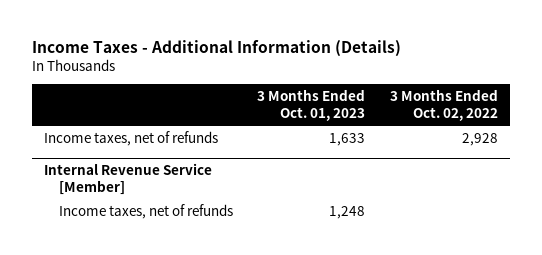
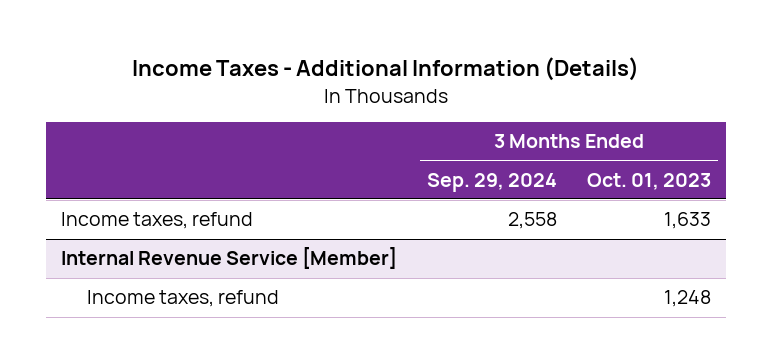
[389,89,498,122] 3 Months Ended Oct. 02, 2022 -> none
none -> [426,172,557,192] Sep. 29, 2024
[44,130,219,146] Income taxes, net of refunds -> [61,212,254,230] Income taxes, refund
[58,203,233,219] Income taxes, net of refunds -> [87,290,280,308] Income taxes, refund

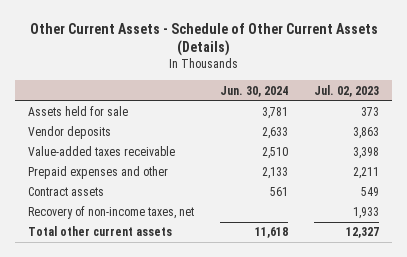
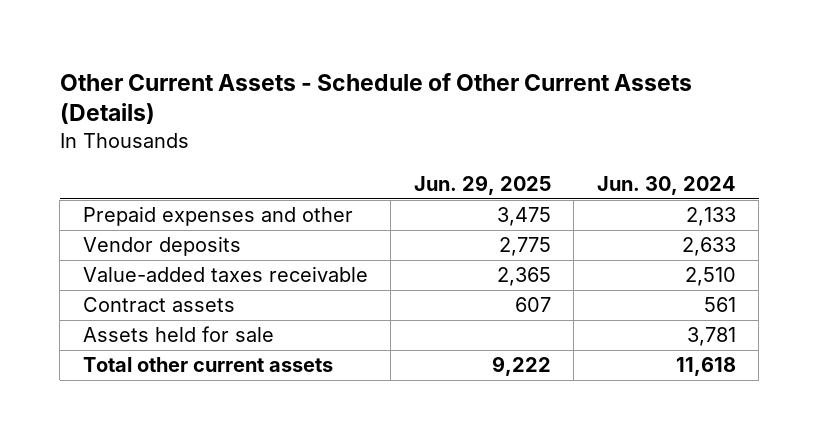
[314,84,380,97] Jul. 02, 2023 -> none
none -> [413,174,551,195] Jun. 29, 2025
[27,166,168,180] Prepaid expenses and other -> [82,206,353,227] Prepaid expenses and other
[27,206,194,220] Recovery of non-income taxes, net -> none
[27,106,128,117] Assets held for sale -> [82,326,274,343] Assets held for sale

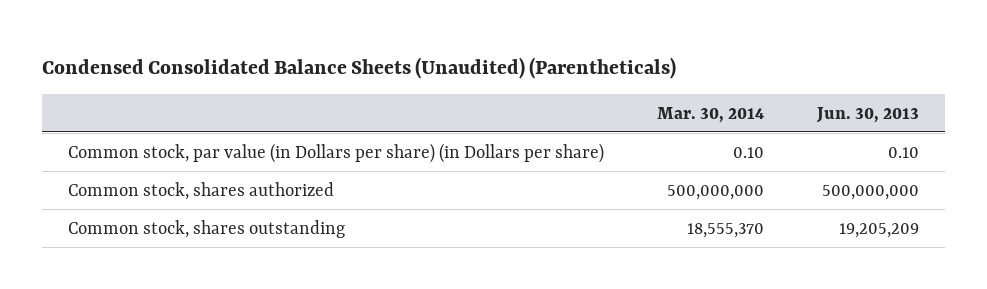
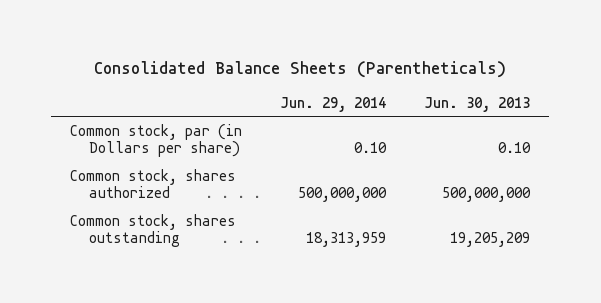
[42,56,677,79] Condensed Consolidated Balance Sheets (Unaudited) (Parentheticals) -> [94,61,507,79] Consolidated Balance Sheets (Parentheticals)
[657,106,765,123] Mar. 30, 2014 -> none
none -> [280,96,387,112] Jun. 29, 2014
[68,142,605,163] Common stock, par value (in Dollars per share) (in Dollars per share) -> [70,123,243,158] Common stock, par (in Dollars per share)

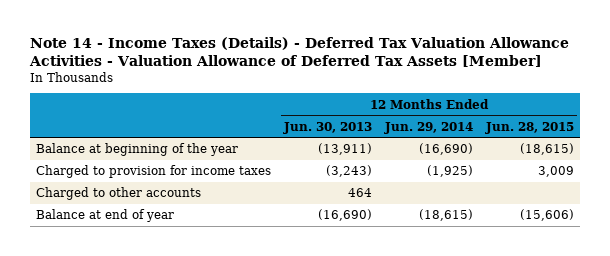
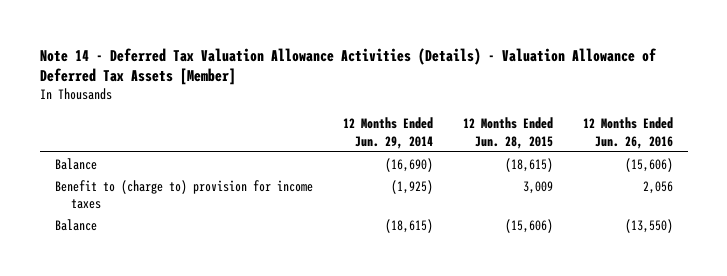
[28,36,569,67] Note 14 - Income Taxes (Details) - Deferred Tax Valuation Allowance Activities - Valuation Allowance of Deferred Tax Assets [Member] -> [39,47,657,86] Note 14 - Deferred Tax Valuation Allowance Activities (Details) - Valuation Allowance of Deferred Tax Assets [Member]
[283,121,373,134] Jun. 30, 2013 -> none
none -> [582,117,673,149] 12 Months Ended Jun. 26, 2016
[36,187,202,201] Charged to other accounts -> none
[36,143,239,157] Balance at beginning of the year -> [54,157,97,170] Balance
[36,165,272,179] Charged to provision for income taxes -> [54,179,313,209] Benefit to (charge to) provision for income taxes
[36,209,175,223] Balance at end of year -> [54,218,97,231] Balance

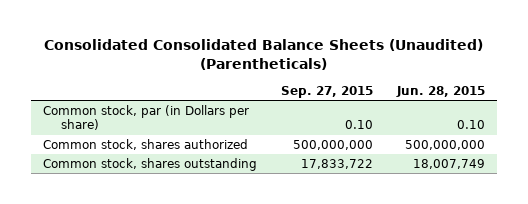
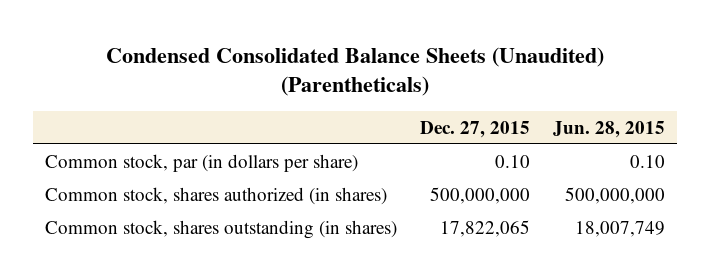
[43,38,483,70] Consolidated Consolidated Balance Sheets (Unaudited) (Parentheticals) -> [105,46,604,97] Condensed Consolidated Balance Sheets (Unaudited) (Parentheticals)
[280,85,373,98] Sep. 27, 2015 -> none
none -> [419,120,530,138] Dec. 27, 2015
[42,105,249,131] Common stock, par (in Dollars per share) -> [44,153,358,172] Common stock, par (in dollars per share)
[42,139,248,151] Common stock, shares authorized -> [44,186,387,205] Common stock, shares authorized (in shares)
[42,158,257,172] Common stock, shares outstanding -> [44,219,397,239] Common stock, shares outstanding (in shares)

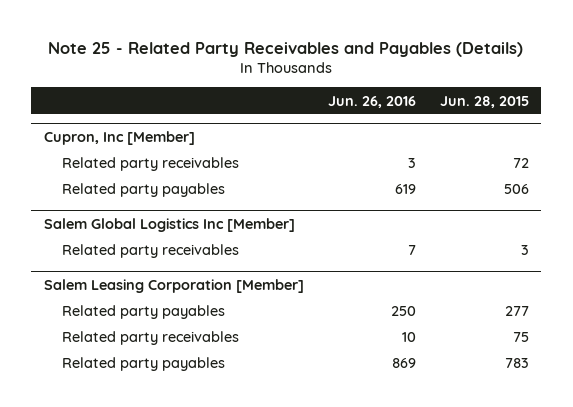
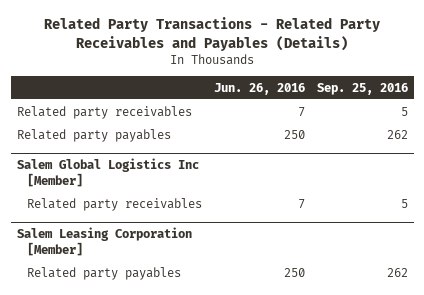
[48,41,524,57] Note 25 - Related Party Receivables and Payables (Details) -> [44,17,381,51] Related Party Transactions - Related Party Receivables and Payables (Details)
[439,95,529,108] Jun. 28, 2015 -> none
none -> [316,82,408,95] Sep. 25, 2016
[43,130,195,145] Cupron, Inc [Member] -> none
[407,158,416,169] 3 -> [297,106,305,117] 7
[394,184,416,195] 619 -> [283,129,305,139] 250
[62,331,240,346] Related party receivables -> none
[62,357,226,372] Related party payables -> none

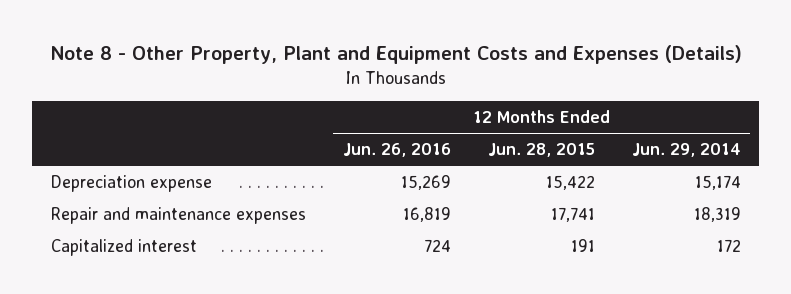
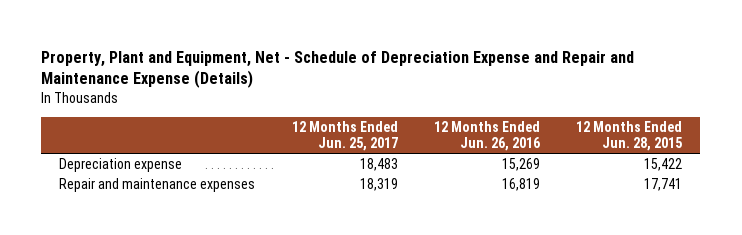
[49,44,742,64] Note 8 - Other Property, Plant and Equipment Costs and Expenses (Details) -> [41,50,635,89] Property, Plant and Equipment, Net - Schedule of Depreciation Expense and Repair and Maintenance Expense (Details)
[631,143,741,158] Jun. 29, 2014 -> none
none -> [291,120,398,152] 12 Months Ended Jun. 25, 2017
[50,239,197,257] Capitalized interest -> none

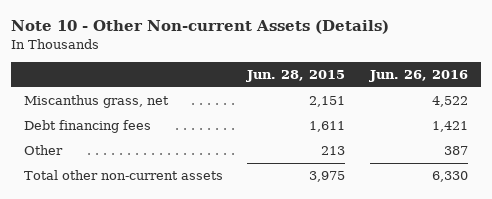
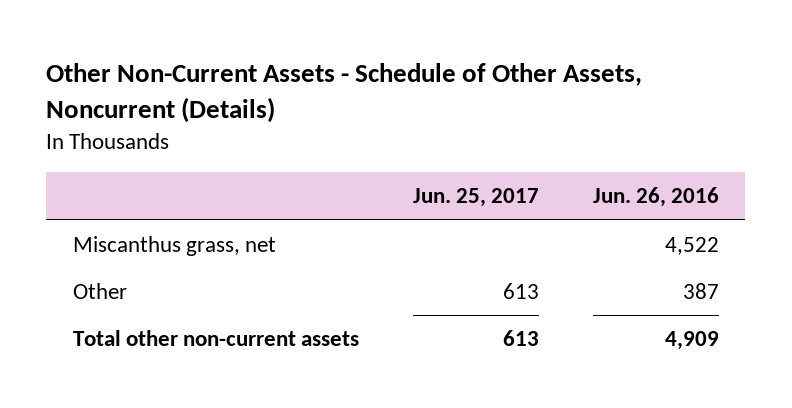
[11,20,390,35] Note 10 - Other Non-current Assets (Details) -> [46,63,643,123] Other Non-Current Assets - Schedule of Other Assets, Noncurrent (Details)
[246,69,346,82] Jun. 28, 2015 -> none
none -> [412,188,539,208] Jun. 25, 2017
[23,120,151,134] Debt financing fees -> none
[432,171,469,183] 6,330 -> [664,331,719,351] 4,909

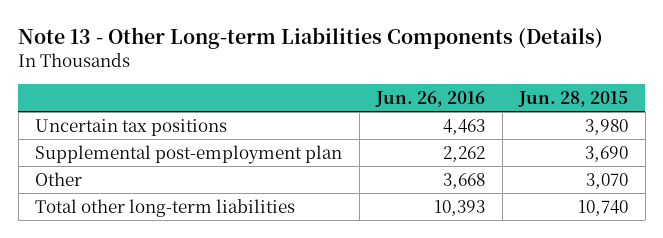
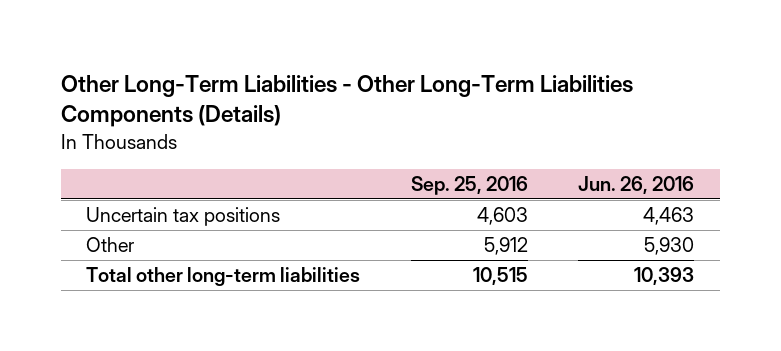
[18,27,604,50] Note 13 - Other Long-term Liabilities Components (Details) -> [61,74,634,128] Other Long-Term Liabilities - Other Long-Term Liabilities Components (Details)
[518,90,629,107] Jun. 28, 2015 -> none
none -> [410,175,528,195] Sep. 25, 2016
[35,144,343,164] Supplemental post-employment plan -> none
[443,172,486,189] 3,668 -> [644,237,695,256] 5,930

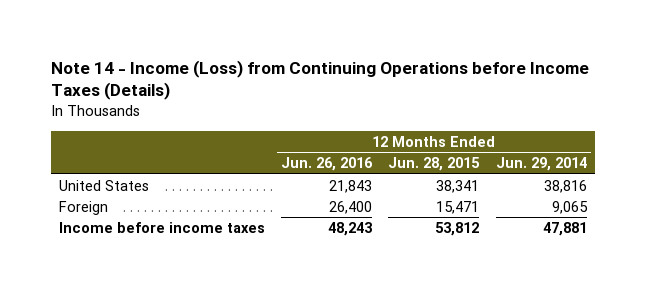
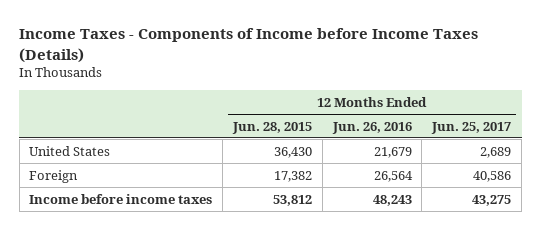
[50,59,589,101] Note 14 - Income (Loss) from Continuing Operations before Income Taxes (Details) -> [19,28,479,63] Income Taxes - Components of Income before Income Taxes (Details)
[495,157,587,172] Jun. 29, 2014 -> none
none -> [431,121,512,134] Jun. 25, 2017
[329,179,373,193] 21,843 -> [373,146,412,158] 21,679
[436,179,480,193] 38,341 -> [274,146,313,158] 36,430
[329,200,373,214] 26,400 -> [373,170,413,182] 26,564
[436,200,480,214] 15,471 -> [274,170,313,182] 17,382

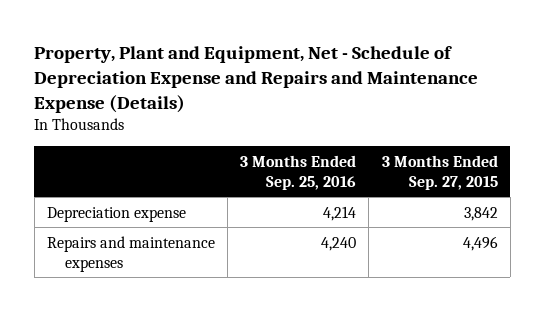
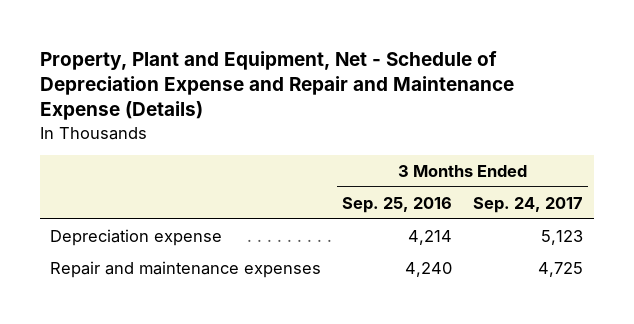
[34,46,479,113] Property, Plant and Equipment, Net - Schedule of Depreciation Expense and Repairs and Maintenance Expense (Details) -> [40,50,515,121] Property, Plant and Equipment, Net - Schedule of Depreciation Expense and Repair and Maintenance Expense (Details)
[381,154,498,190] 3 Months Ended Sep. 27, 2015 -> none
none -> [473,196,584,213] Sep. 24, 2017
[47,235,216,272] Repairs and maintenance expenses -> [50,260,322,278] Repair and maintenance expenses

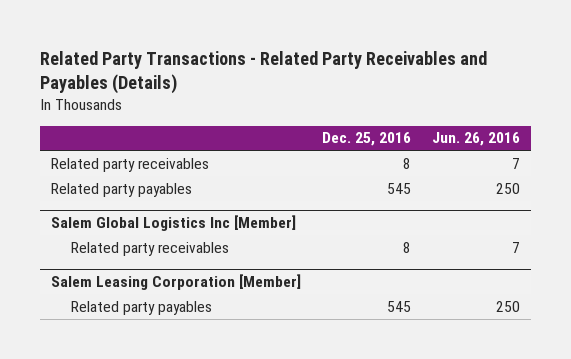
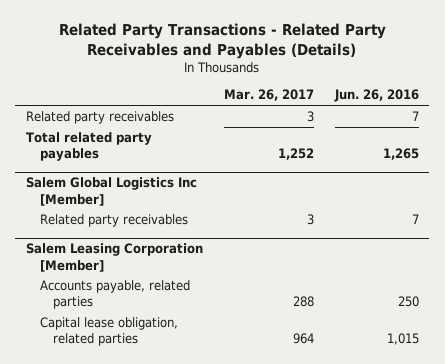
[322,132,412,147] Dec. 25, 2016 -> none
none -> [223,89,314,102] Mar. 26, 2017
[51,182,193,197] Related party payables -> [25,132,152,162] Total related party payables
[496,182,521,194] 250 -> [382,148,419,161] 1,265
[70,300,212,315] Related party payables -> [39,280,190,310] Accounts payable, related parties
none -> [39,317,178,347] Capital lease obligation, related parties

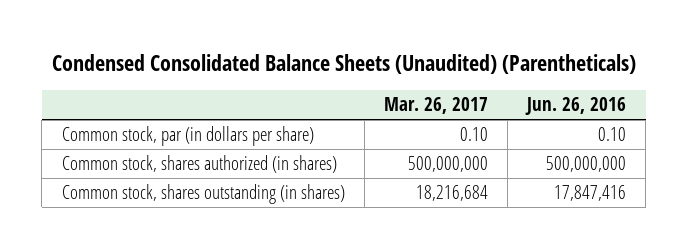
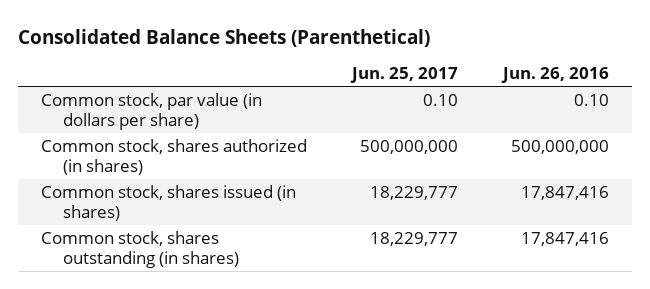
[51,54,636,75] Condensed Consolidated Balance Sheets (Unaudited) (Parentheticals) -> [18,29,431,48] Consolidated Balance Sheets (Parenthetical)
[383,97,488,115] Mar. 26, 2017 -> none
none -> [350,67,459,84] Jun. 25, 2017
[61,126,314,147] Common stock, par (in dollars per share) -> [40,92,262,130] Common stock, par value (in dollars per share)
none -> [40,184,296,221] Common stock, shares issued (in shares)

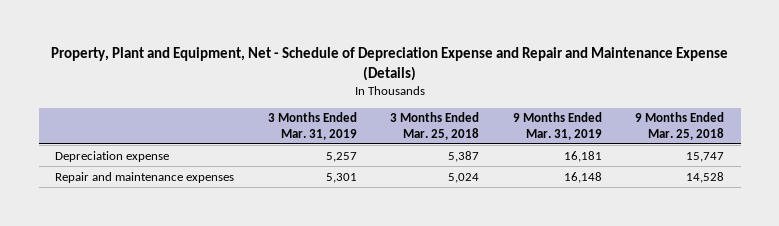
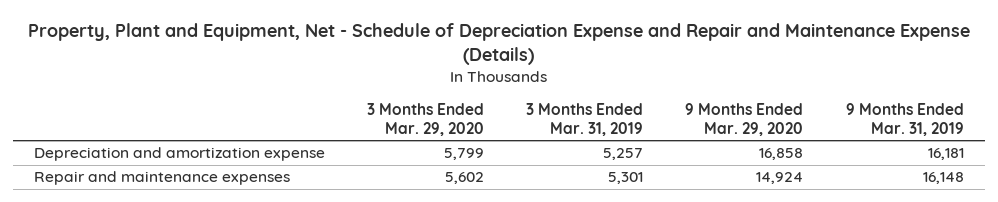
[390,112,480,140] 3 Months Ended Mar. 25, 2018 -> none
[634,112,724,140] 9 Months Ended Mar. 25, 2018 -> none
none -> [367,102,485,136] 3 Months Ended Mar. 29, 2020
none -> [685,102,804,136] 9 Months Ended Mar. 29, 2020
[55,150,170,162] Depreciation expense -> [34,147,326,162] Depreciation and amortization expense

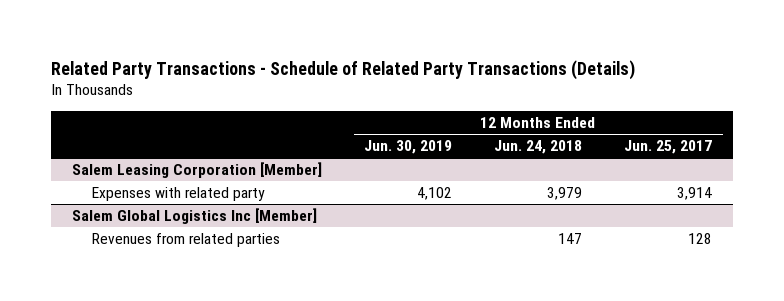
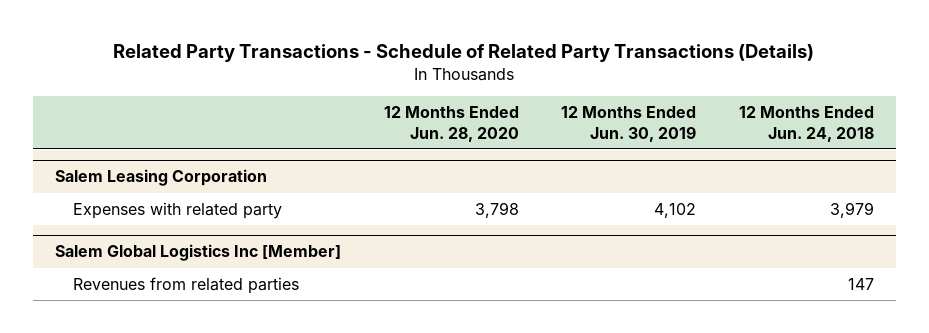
[624,140,713,155] Jun. 25, 2017 -> none
none -> [383,105,519,142] 12 Months Ended Jun. 28, 2020
[72,162,323,179] Salem Leasing Corporation [Member] -> [54,169,267,187] Salem Leasing Corporation

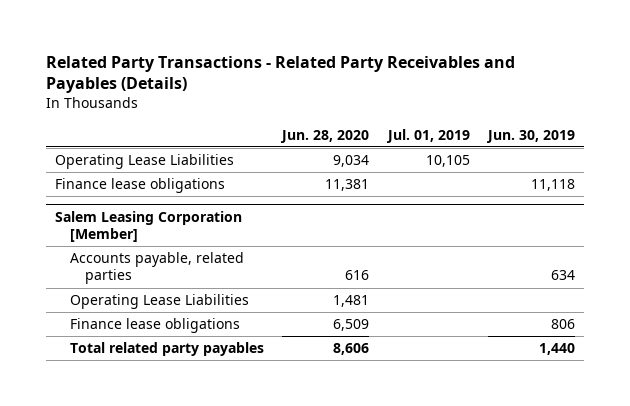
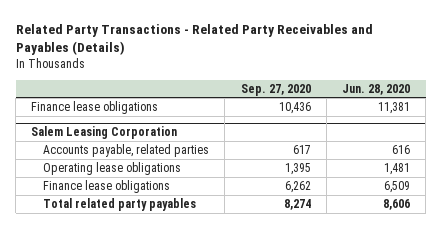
[385,128,470,143] Jul. 01, 2019 -> none
[485,129,575,143] Jun. 30, 2019 -> none
none -> [240,83,311,96] Sep. 27, 2020
[54,154,234,170] Operating Lease Liabilities -> none
[54,210,242,243] Salem Leasing Corporation [Member] -> [31,126,178,140] Salem Leasing Corporation
[70,294,250,310] Operating Lease Liabilities -> [43,161,182,175] Operating lease obligations

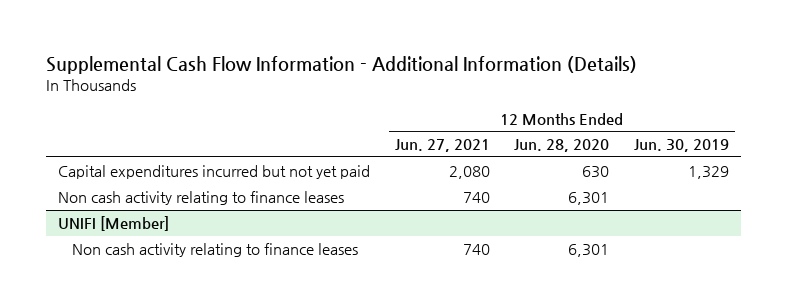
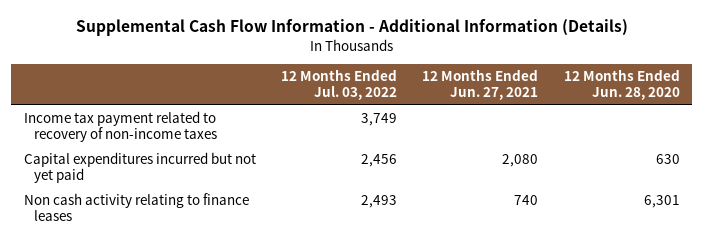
[633,139,729,153] Jun. 30, 2019 -> none
none -> [281,69,398,101] 12 Months Ended Jul. 03, 2022
none -> [24,111,218,143] Income tax payment related to recovery of non-income taxes
[58,216,170,232] UNIFI [Member] -> none
[71,243,358,258] Non cash activity relating to finance leases -> none

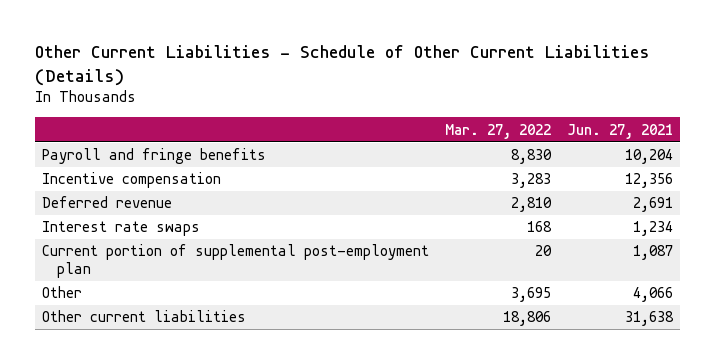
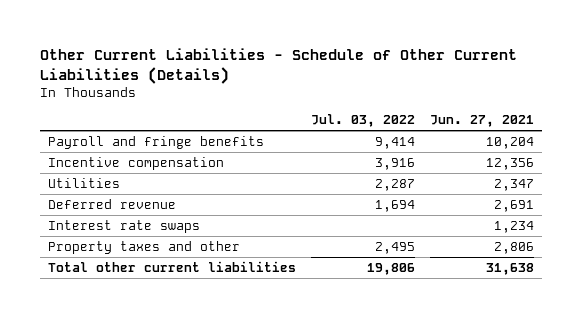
[444,123,551,139] Mar. 27, 2022 -> none
none -> [311,114,416,128] Jul. 03, 2022
none -> [47,177,120,188] Utilities
[42,244,430,279] Current portion of supplemental post-employment plan -> none
[42,286,83,299] Other -> none
none -> [47,240,240,254] Property taxes and other
[42,310,247,323] Other current liabilities -> [47,260,296,272] Total other current liabilities

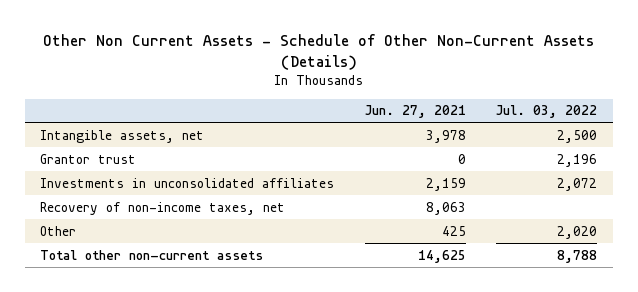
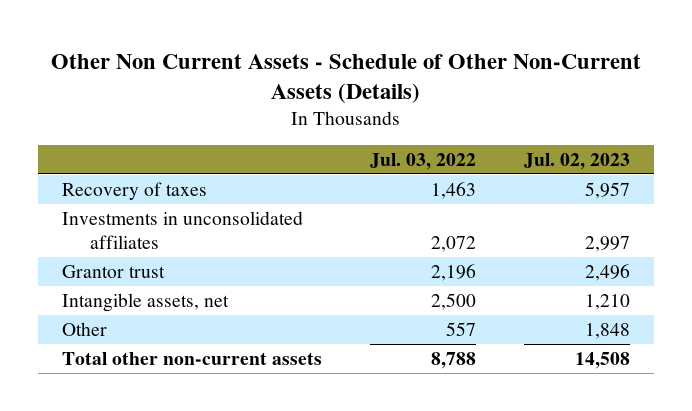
[364,105,466,119] Jun. 27, 2021 -> none
none -> [523,152,630,170] Jul. 02, 2023
none -> [62,181,208,200] Recovery of taxes
[40,201,286,215] Recovery of non-income taxes, net -> none
[40,153,137,164] Grantor trust -> [62,264,166,278] Grantor trust
[40,129,205,143] Intangible assets, net -> [62,292,230,312] Intangible assets, net
[557,225,598,239] 2,020 -> [446,321,477,336] 557

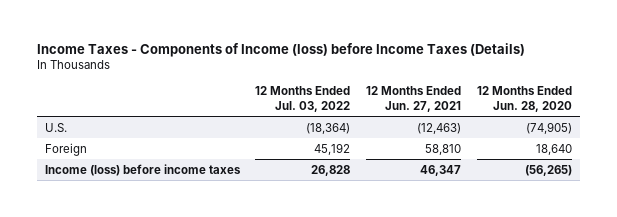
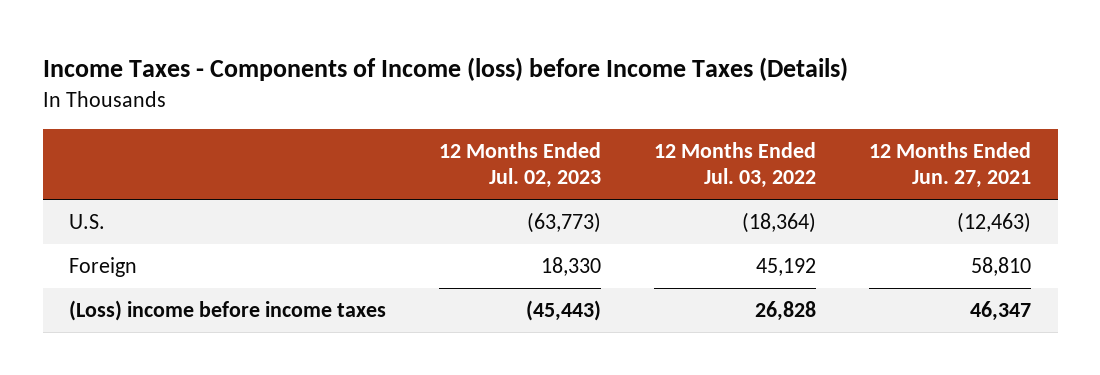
[477,86,573,112] 12 Months Ended Jun. 28, 2020 -> none
none -> [439,141,602,189] 12 Months Ended Jul. 02, 2023
[44,163,241,176] Income (loss) before income taxes -> [69,300,387,322] (Loss) income before income taxes

